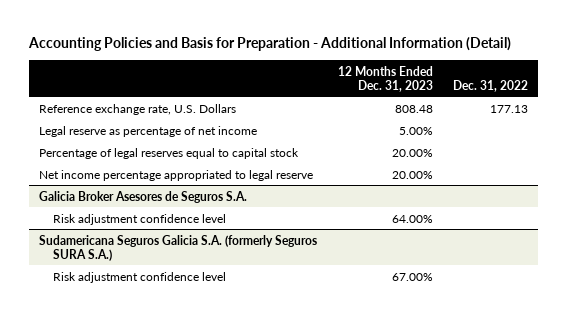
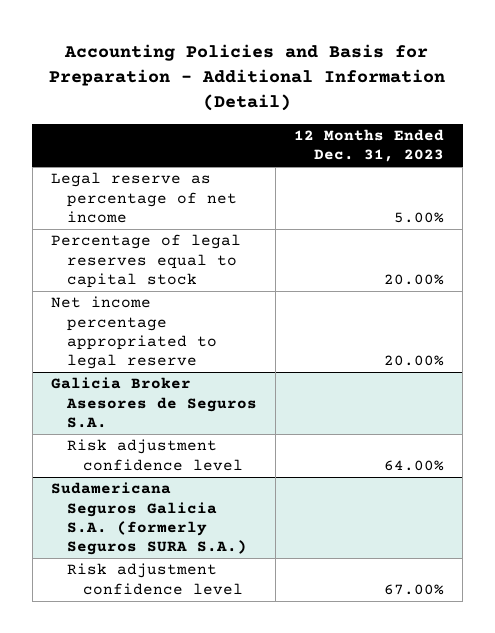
[453,79,529,92] Dec. 31, 2022 -> none
[39,103,237,115] Reference exchange rate, U.S. Dollars -> none

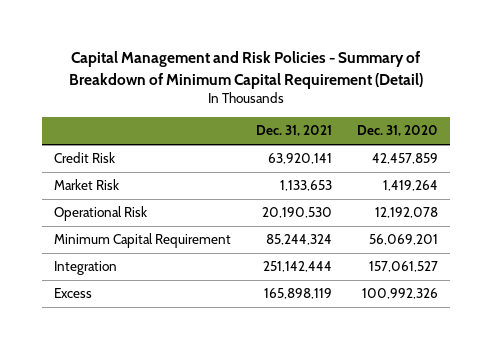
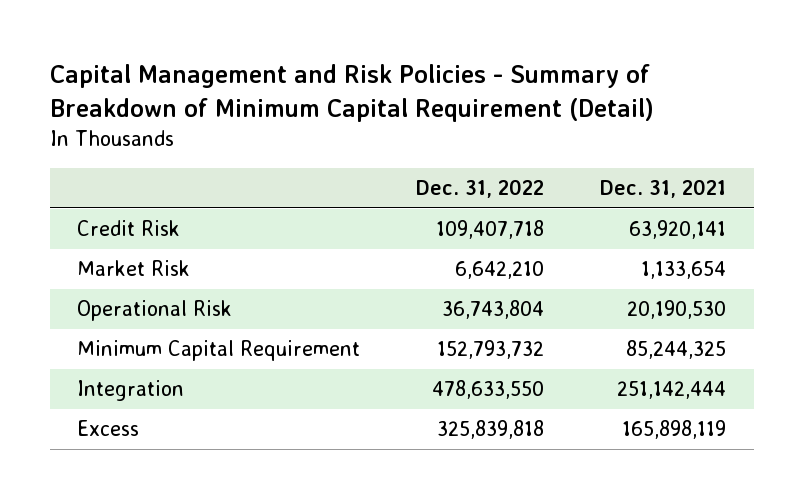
[356,125,438,137] Dec. 31, 2020 -> none
none -> [416,179,545,199] Dec. 31, 2022
[280,180,333,192] 1,133,653 -> [641,261,727,280] 1,133,654
[266,234,333,246] 85,244,324 -> [626,340,727,360] 85,244,325

